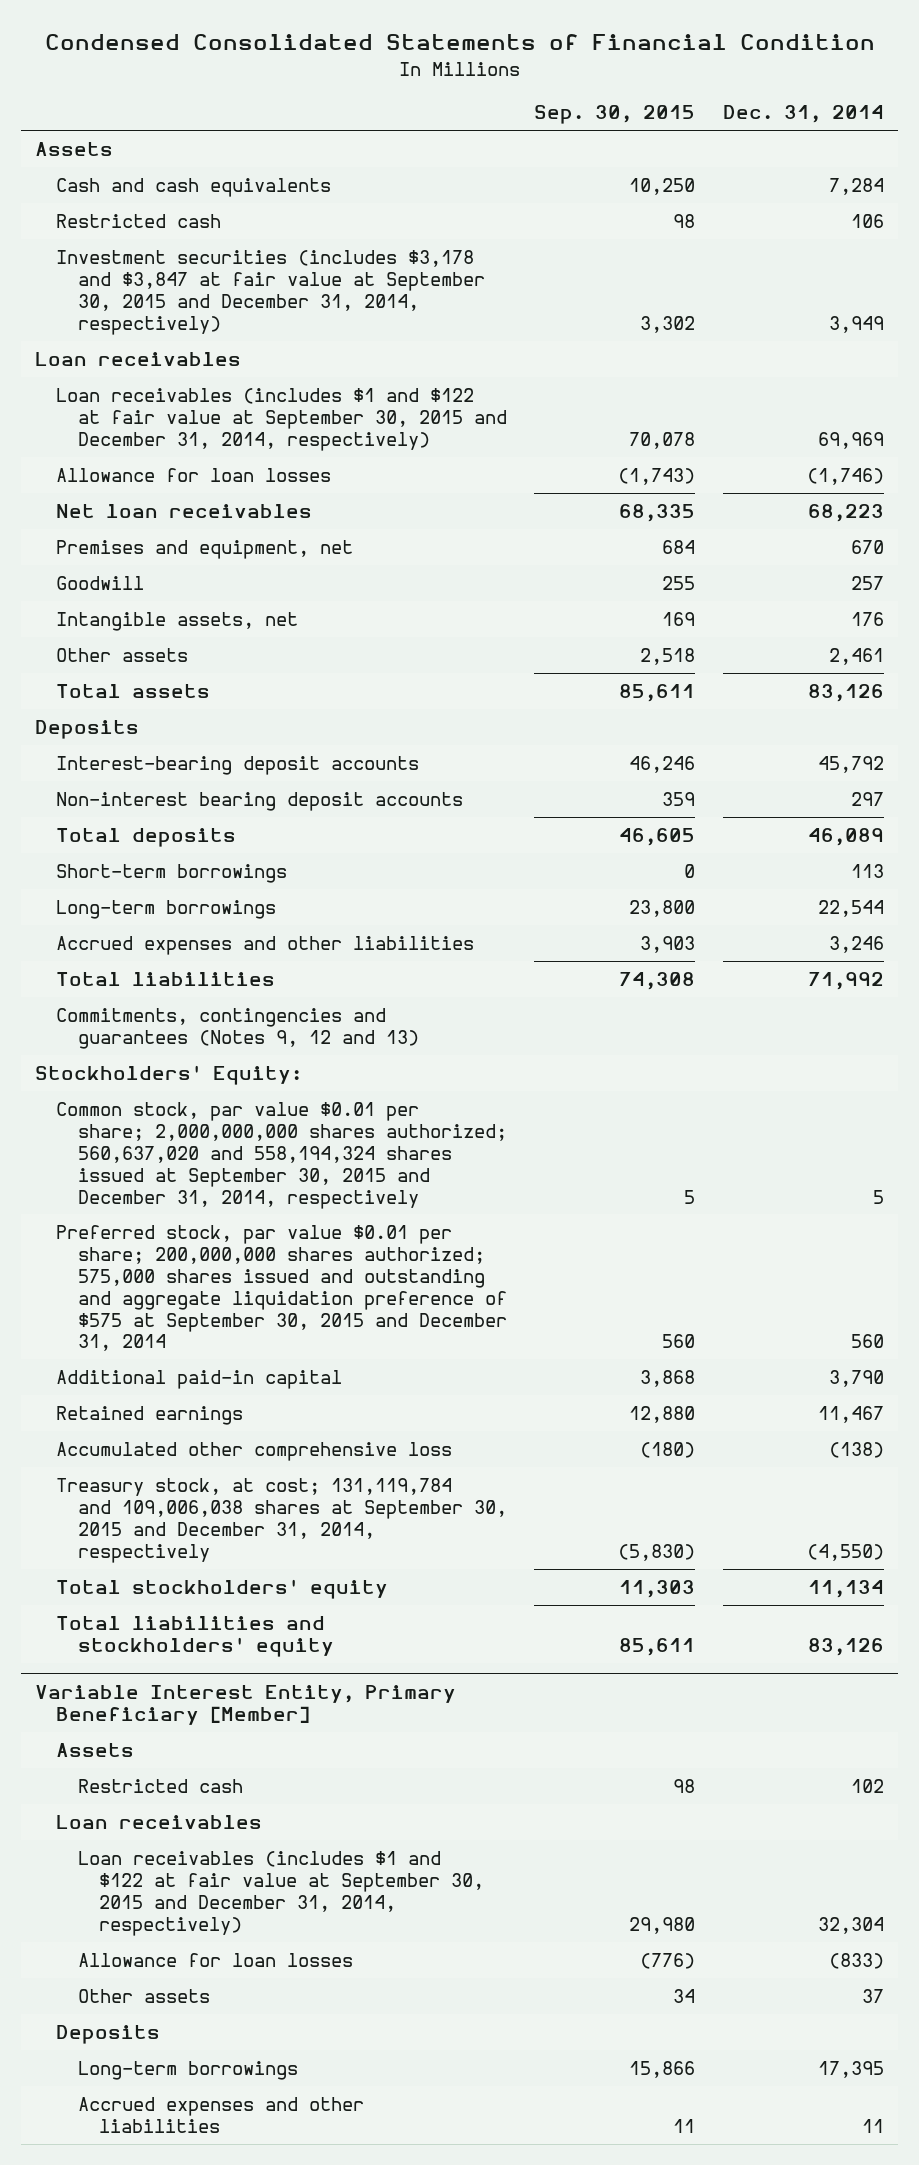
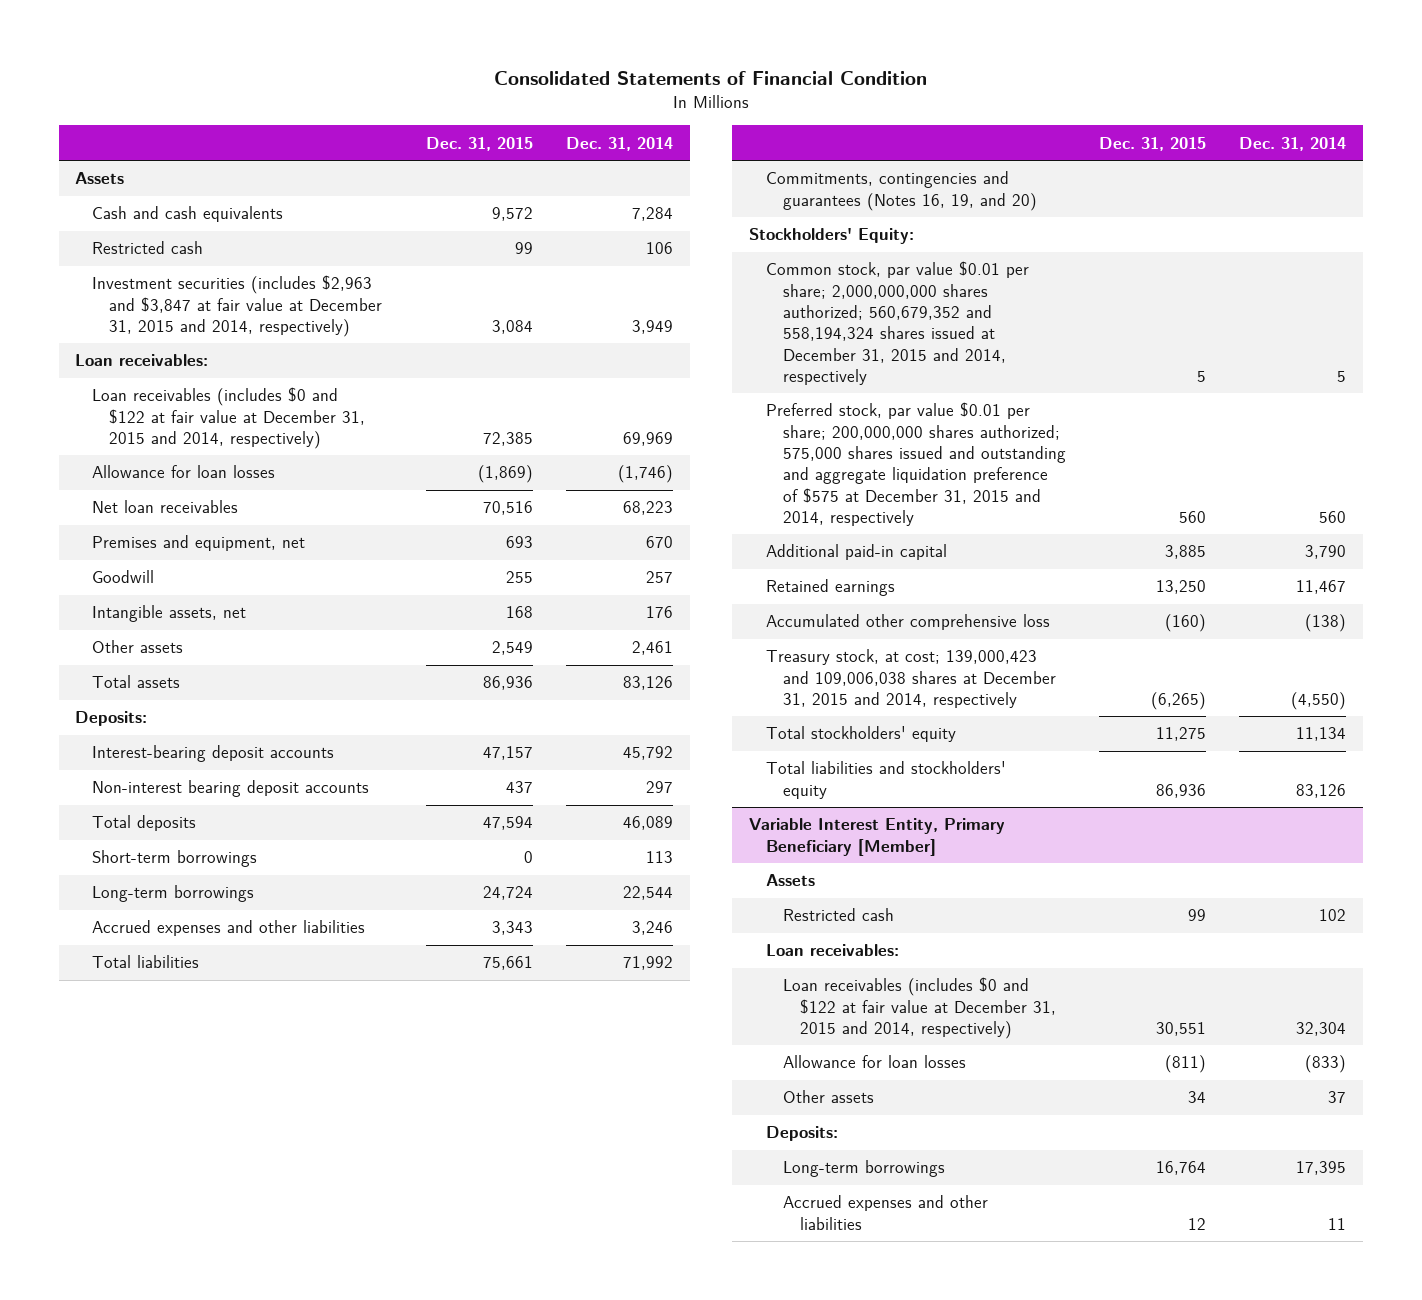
[44,34,875,51] Condensed Consolidated Statements of Financial Condition -> [493,71,927,86] Consolidated Statements of Financial Condition
[534,105,696,125] Sep. 30, 2015 -> none
none -> [425,136,533,151] Dec. 31, 2015
[56,250,485,335] Investment securities (includes $3,178 and $3,847 at fair value at September 30, 2015 and December 31, 2014, respectively) -> [92,275,383,338] Investment securities (includes $2,963 and $3,847 at fair value at December 31, 2015 and 2014, respectively)
[35,352,242,367] Loan receivables -> [75,354,209,367] Loan receivables:
[56,388,507,451] Loan receivables (includes $1 and $122 at fair value at September 30, 2015 and December 31, 2014, respectively) -> [92,387,366,450] Loan receivables (includes $0 and $122 at fair value at December 31, 2015 and 2014, respectively)
[35,720,140,740] Deposits -> [75,711,148,727] Deposits:
[56,1008,419,1049] Commitments, contingencies and guarantees (Notes 9, 12 and 13) -> [765,171,1037,211] Commitments, contingencies and guarantees (Notes 16, 19, and 20)
[56,1102,507,1209] Common stock, par value $0.01 per share; 2,000,000,000 shares authorized; 560,637,020 and 558,194,324 shares issued at September 30, 2015 and December 31, 2014, respectively -> [765,261,1029,385] Common stock, par value $0.01 per share; 2,000,000,000 shares authorized; 560,679,352 and 558,194,324 shares issued at December 31, 2015 and 2014, respectively
[56,1225,507,1352] Preferred stock, par value $0.01 per share; 200,000,000 shares authorized; 575,000 shares issued and outstanding and aggregate liquidation preference of $575 at September 30, 2015 and December 31, 2014 -> [765,402,1066,526] Preferred stock, par value $0.01 per share; 200,000,000 shares authorized; 575,000 shares issued and outstanding and aggregate liquidation preference of $575 at December 31, 2015 and 2014, respectively
[56,1478,507,1563] Treasury stock, at cost; 131,119,784 and 109,006,038 shares at September 30, 2015 and December 31, 2014, respectively -> [765,649,1056,709] Treasury stock, at cost; 139,000,423 and 109,006,038 shares at December 31, 2015 and 2014, respectively
[56,1815,263,1830] Loan receivables -> [765,944,899,957] Loan receivables:
[77,1851,484,1936] Loan receivables (includes $1 and $122 at fair value at September 30, 2015 and December 31, 2014, respectively) -> [782,977,1056,1040] Loan receivables (includes $0 and $122 at fair value at December 31, 2015 and 2014, respectively)
[56,2025,161,2045] Deposits -> [765,1126,838,1142] Deposits:

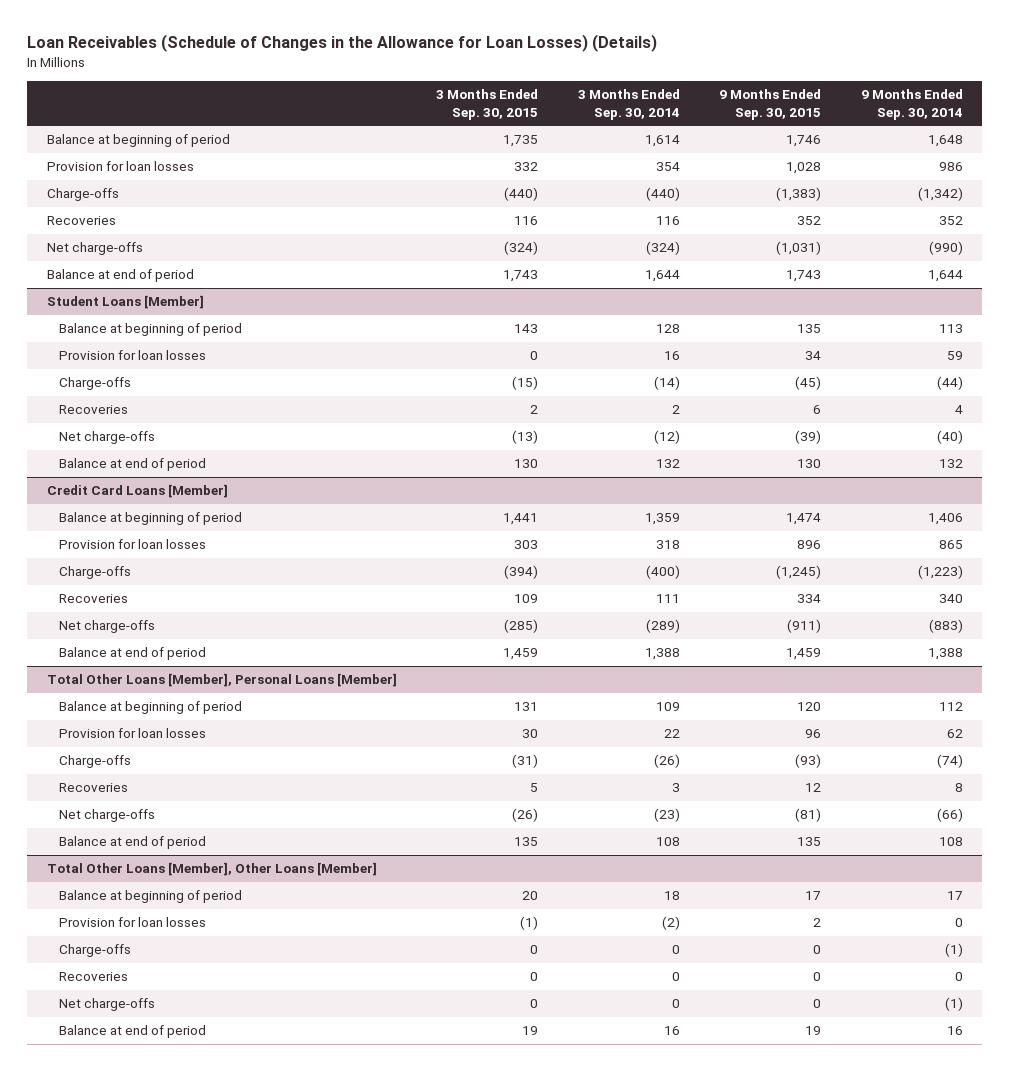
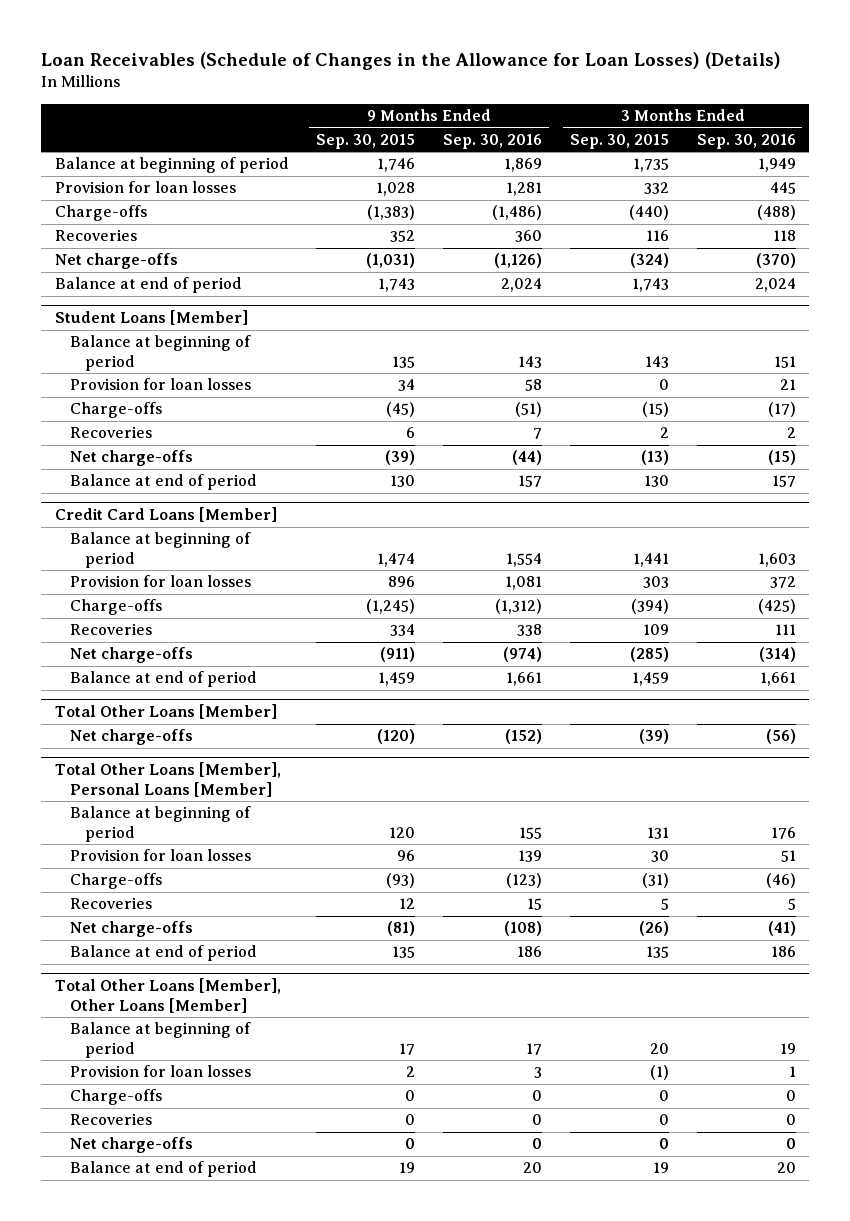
[577,88,680,120] 3 Months Ended Sep. 30, 2014 -> none
[860,88,963,120] 9 Months Ended Sep. 30, 2014 -> none
none -> [443,133,543,149] Sep. 30, 2016
none -> [696,133,796,149] Sep. 30, 2016
none -> [54,704,277,720] Total Other Loans [Member]
none -> [69,729,193,746] Net charge-offs

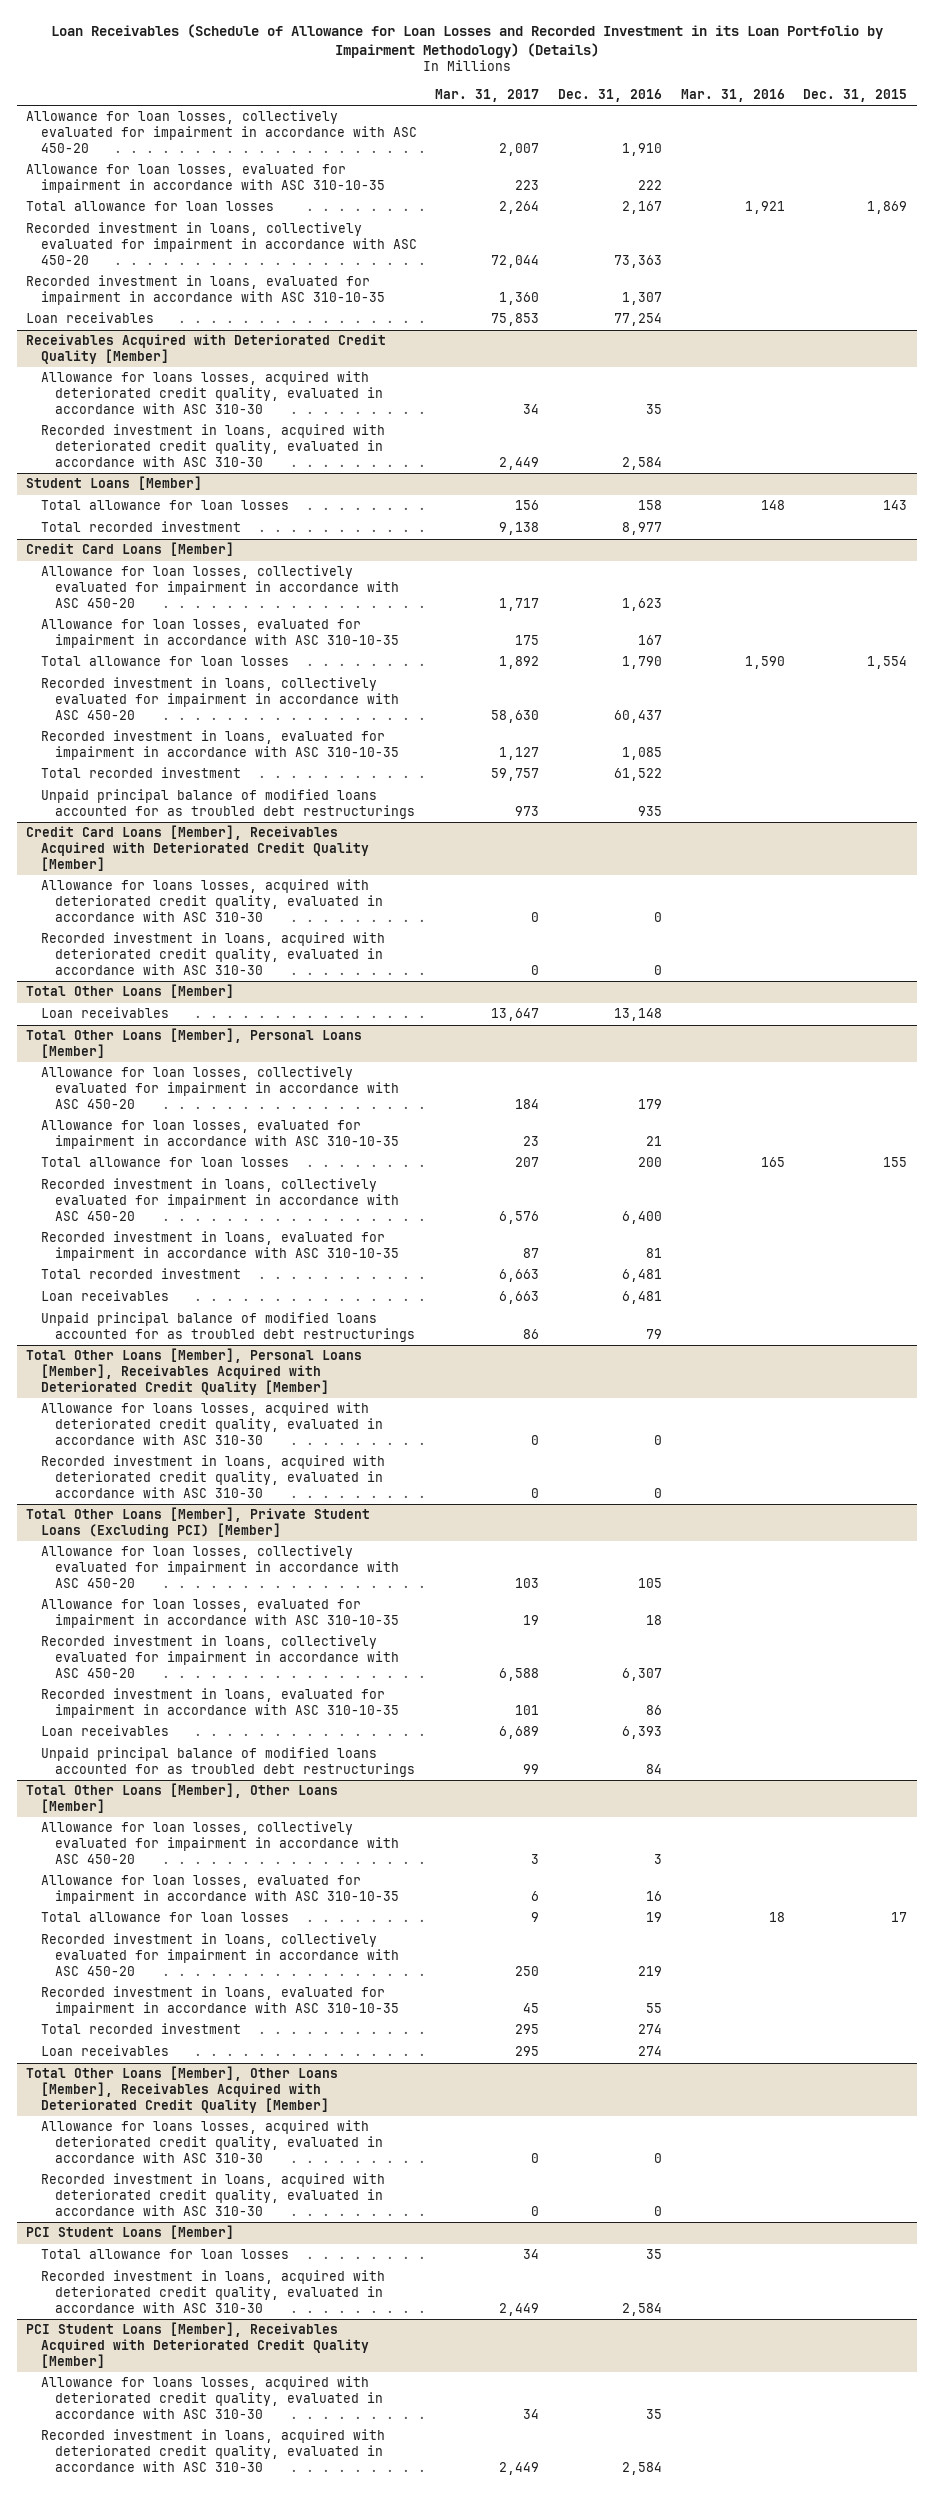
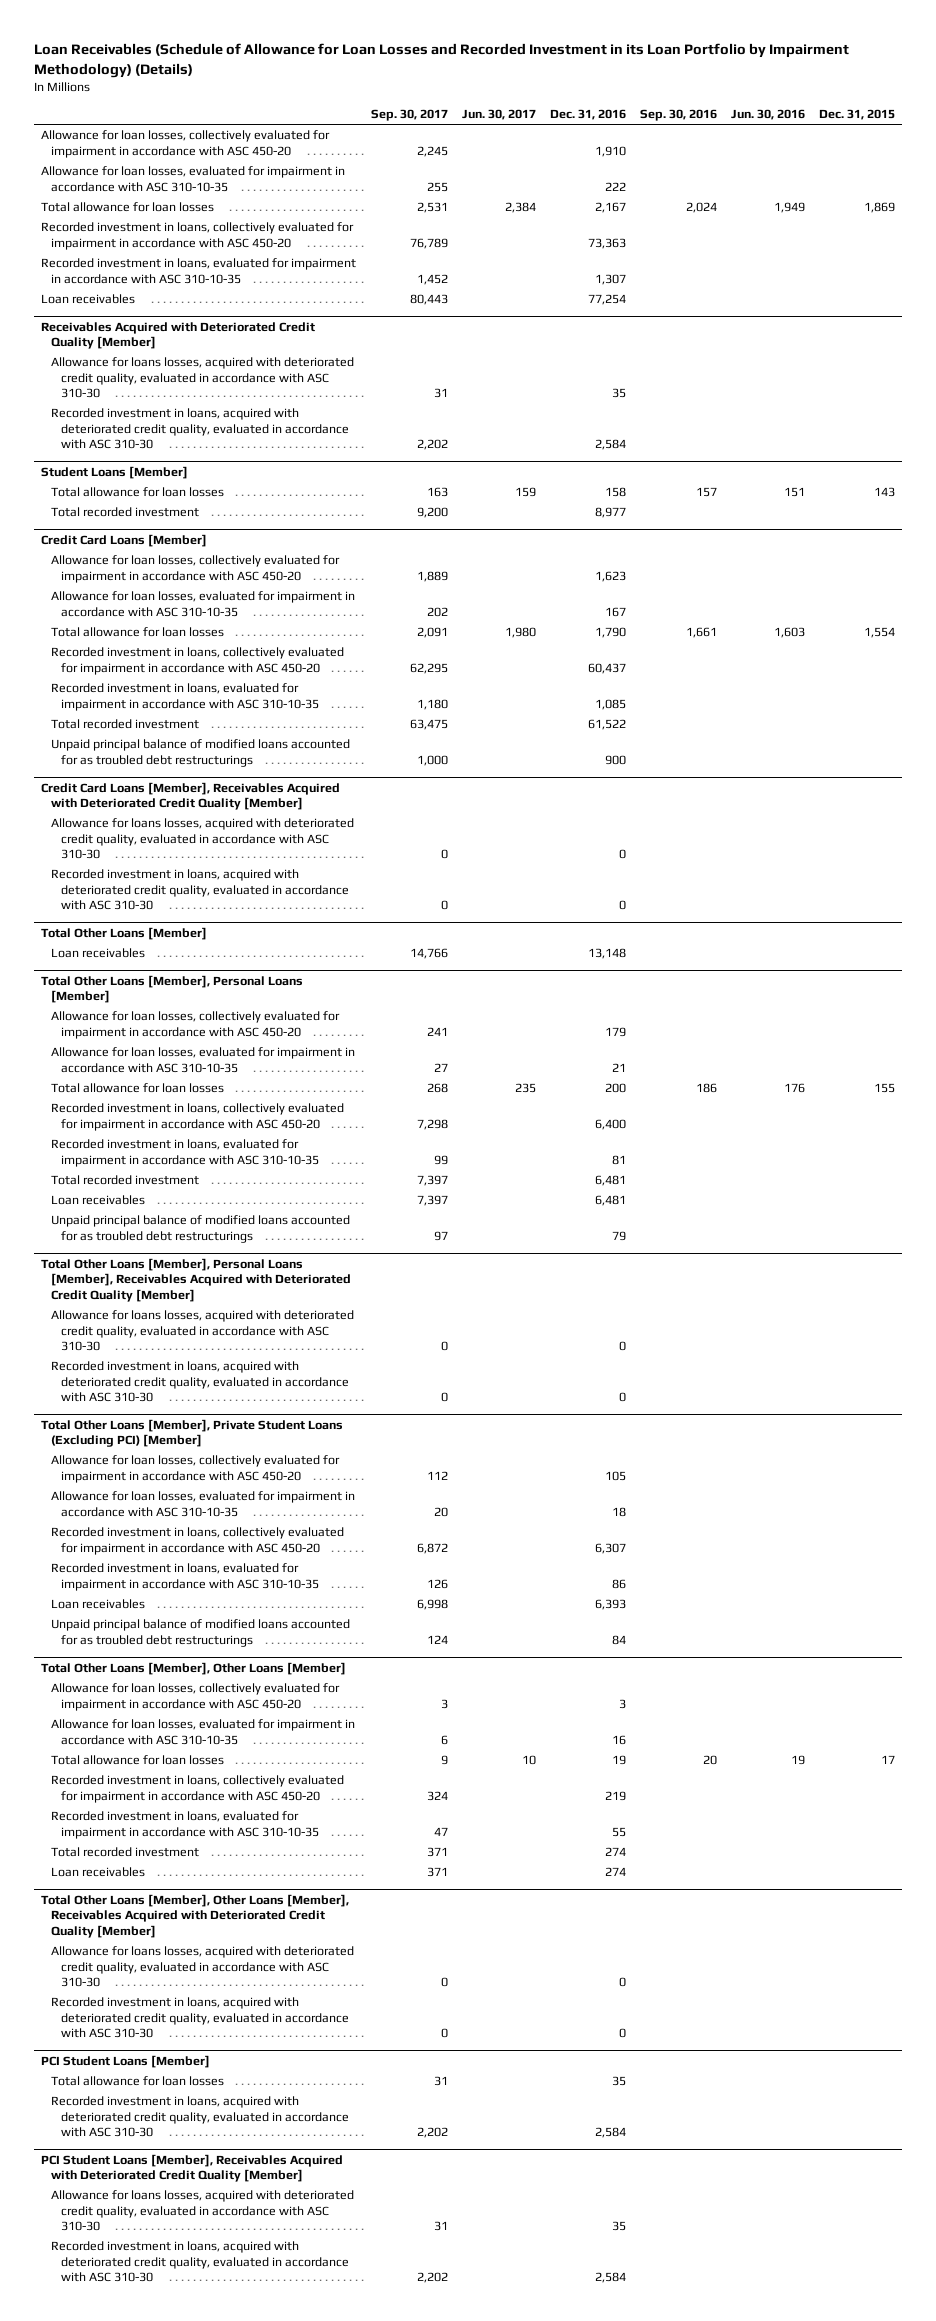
[435,88,540,102] Mar. 31, 2017 -> none
[680,88,785,102] Mar. 31, 2016 -> none
none -> [370,109,448,122] Sep. 30, 2017
none -> [461,109,536,121] Jun. 30, 2017
none -> [639,109,717,122] Sep. 30, 2016
none -> [730,109,805,121] Jun. 30, 2016
[638,806,663,817] 935 -> [604,754,626,765] 900

